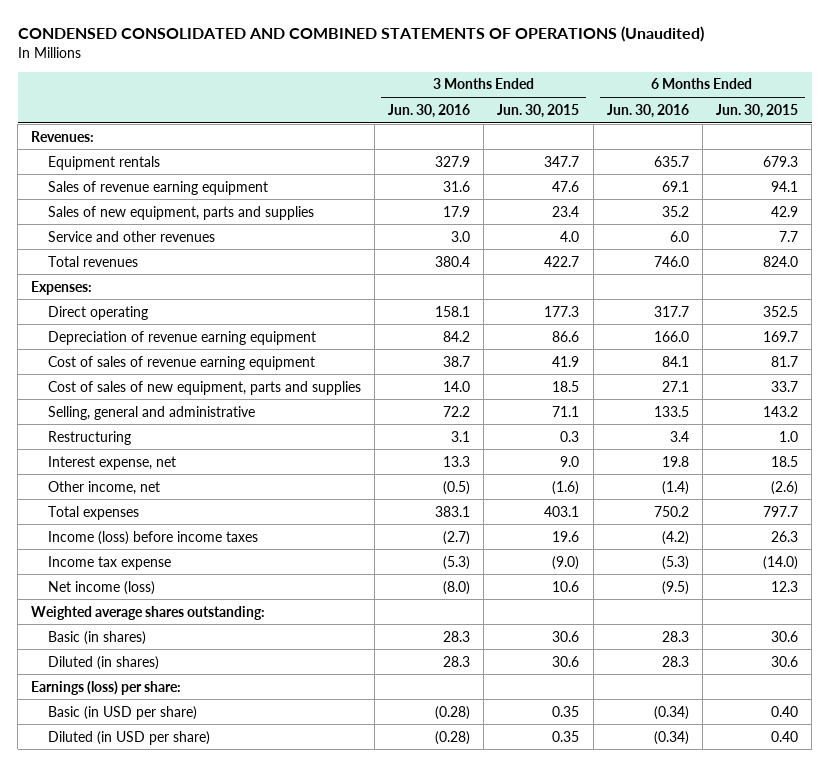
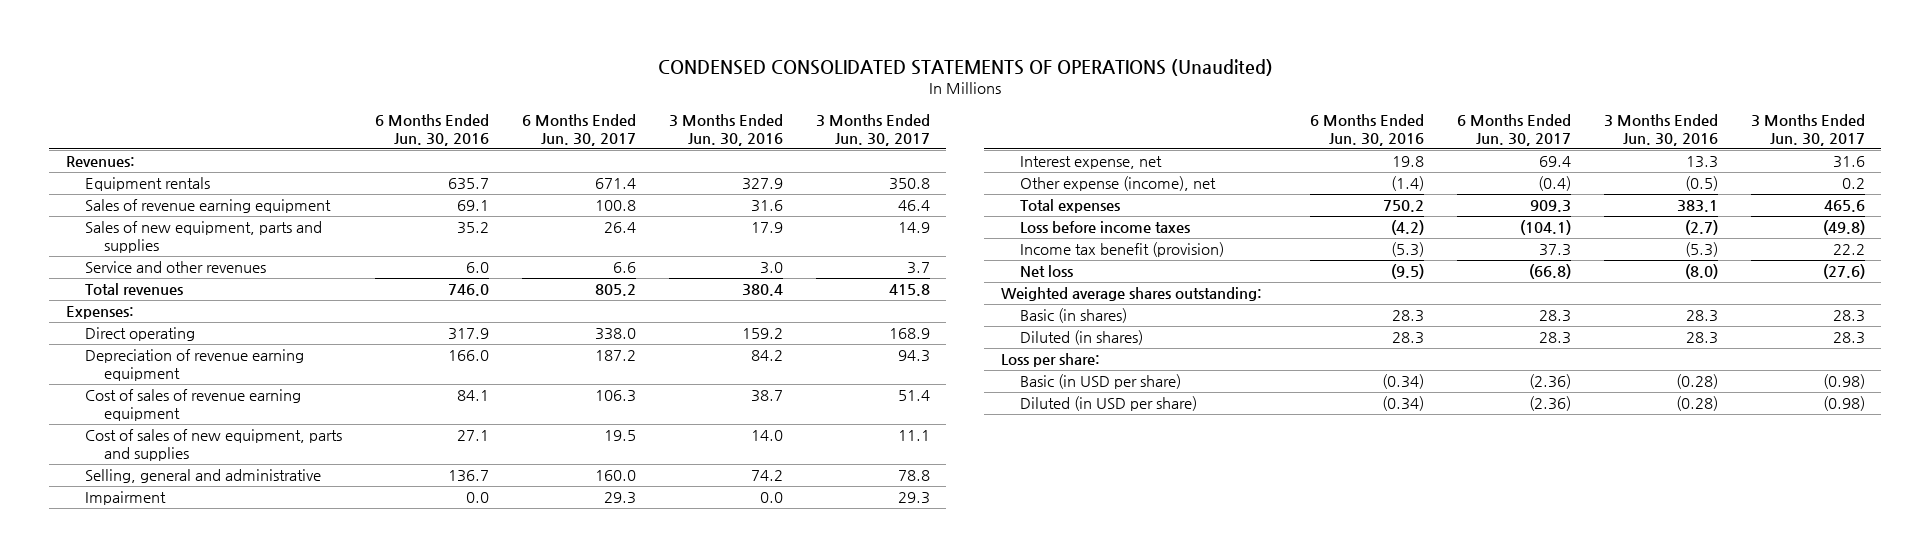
[17,26,704,43] CONDENSED CONSOLIDATED AND COMBINED STATEMENTS OF OPERATIONS (Unaudited) -> [658,58,1274,76] CONDENSED CONSOLIDATED STATEMENTS OF OPERATIONS (Unaudited)
[497,103,580,118] Jun. 30, 2015 -> none
[715,103,798,118] Jun. 30, 2015 -> none
none -> [521,113,636,146] 6 Months Ended Jun. 30, 2017
none -> [815,113,930,146] 3 Months Ended Jun. 30, 2017
[435,305,471,317] 158.1 -> [741,328,783,340] 159.2
[653,305,689,317] 317.7 -> [448,328,490,341] 317.9
[47,430,131,445] Restructuring -> none
[443,405,471,417] 72.2 -> [750,470,783,482] 74.2
[653,405,689,417] 133.5 -> [448,470,490,483] 136.7
none -> [85,491,167,506] Impairment
[47,480,160,495] Other income, net -> [1019,176,1216,192] Other expense (income), net
[47,530,258,545] Income (loss) before income taxes -> [1019,221,1190,234] Loss before income taxes
[47,555,171,570] Income tax expense -> [1019,242,1224,258] Income tax benefit (provision)
[47,580,155,595] Net income (loss) -> [1019,265,1073,278] Net loss
[31,680,182,695] Earnings (loss) per share: -> [1000,353,1100,368] Loss per share:

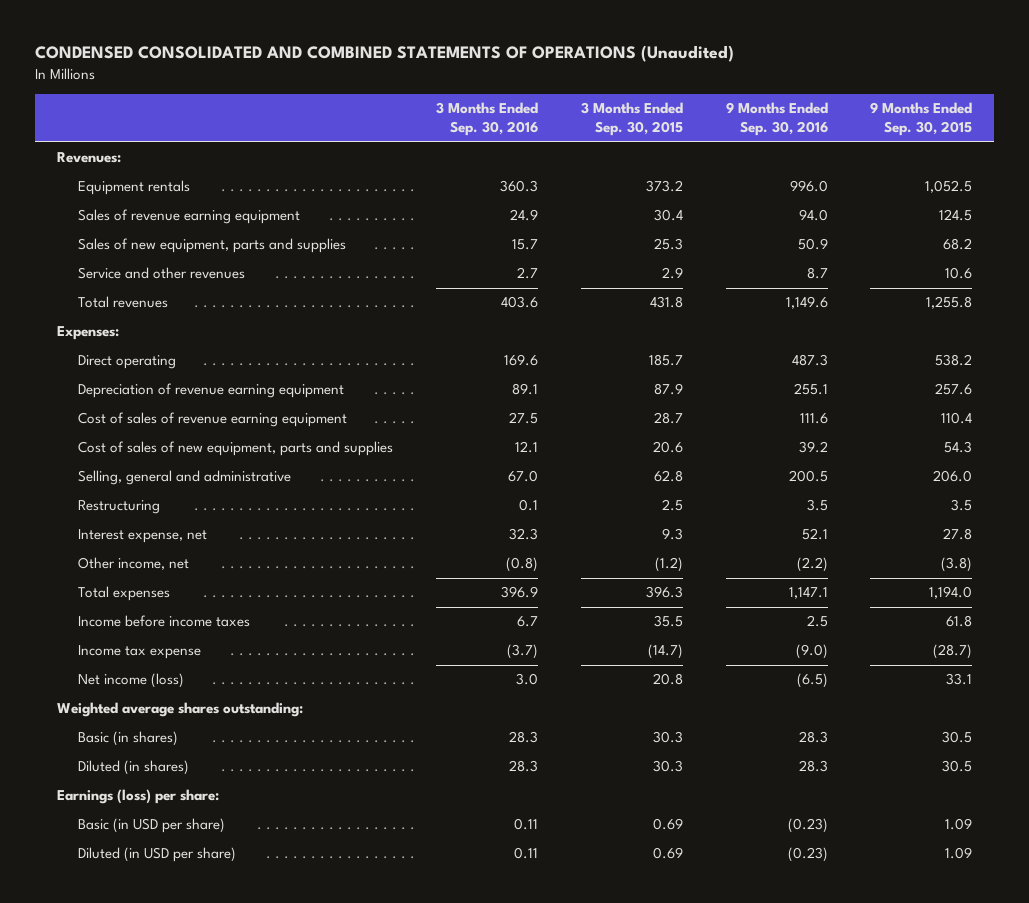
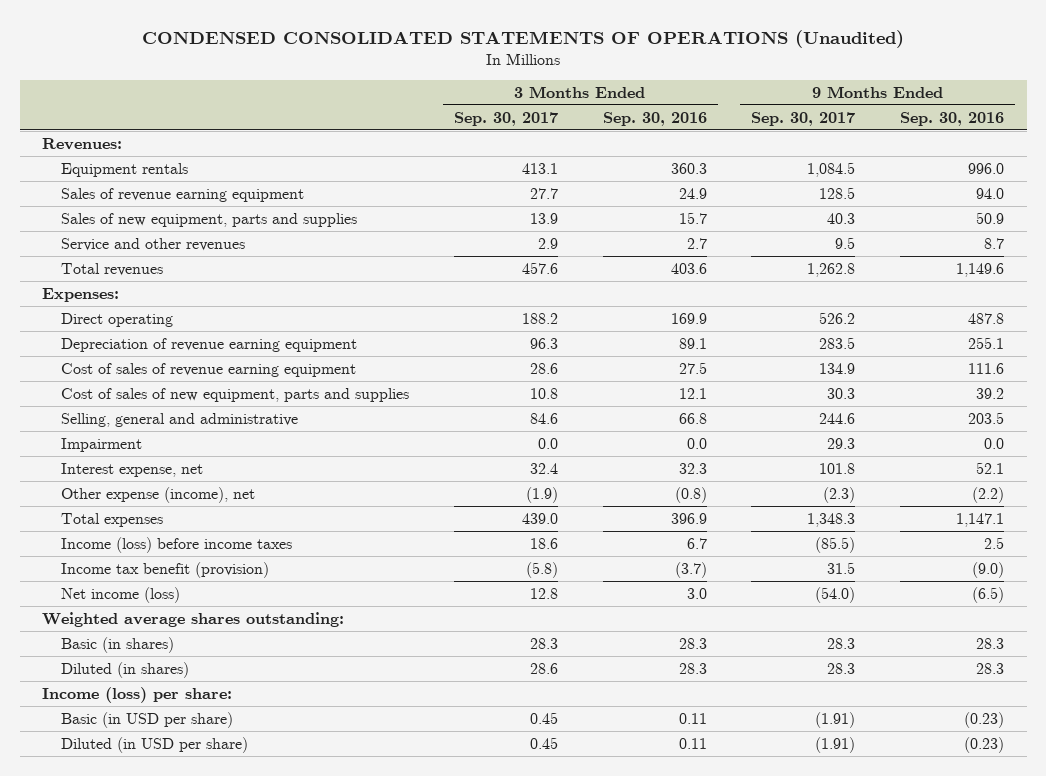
[35,45,735,63] CONDENSED CONSOLIDATED AND COMBINED STATEMENTS OF OPERATIONS (Unaudited) -> [142,29,905,48] CONDENSED CONSOLIDATED STATEMENTS OF OPERATIONS (Unaudited)
[580,102,683,137] 3 Months Ended Sep. 30, 2015 -> none
[870,102,973,137] 9 Months Ended Sep. 30, 2015 -> none
none -> [453,111,558,126] Sep. 30, 2017
none -> [751,111,856,126] Sep. 30, 2017
[504,354,539,367] 169.6 -> [670,312,707,324] 169.9
[791,354,828,367] 487.3 -> [968,312,1005,324] 487.8
[78,500,161,515] Restructuring -> none
[508,470,539,483] 67.0 -> [678,412,707,424] 66.8
[788,470,828,483] 200.5 -> [968,411,1005,424] 203.5
none -> [60,437,142,452] Impairment
[78,557,190,571] Other income, net -> [60,486,255,503] Other expense (income), net
[78,615,251,628] Income before income taxes -> [60,536,292,553] Income (loss) before income taxes
[78,645,202,660] Income tax expense -> [60,561,269,578] Income tax benefit (provision)
[56,789,219,805] Earnings (loss) per share: -> [42,686,233,703] Income (loss) per share:

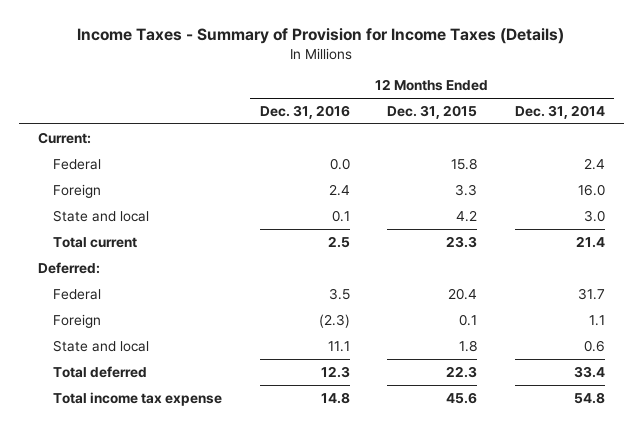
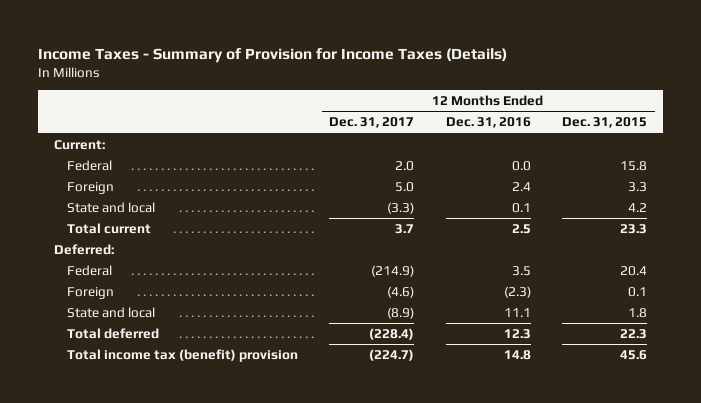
[514,104,605,119] Dec. 31, 2014 -> none
none -> [329,117,415,129] Dec. 31, 2017
[53,391,223,406] Total income tax expense -> [66,349,298,363] Total income tax (benefit) provision

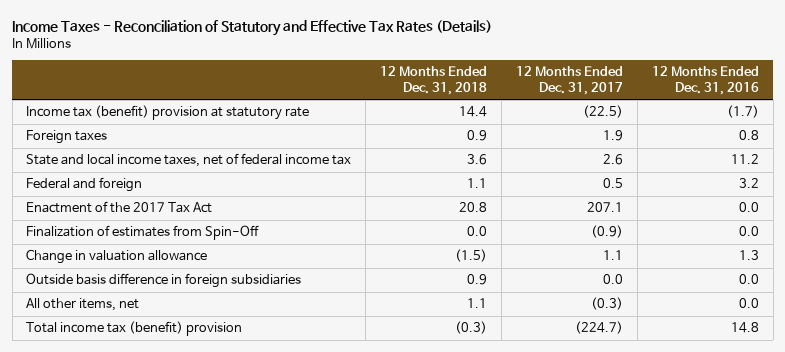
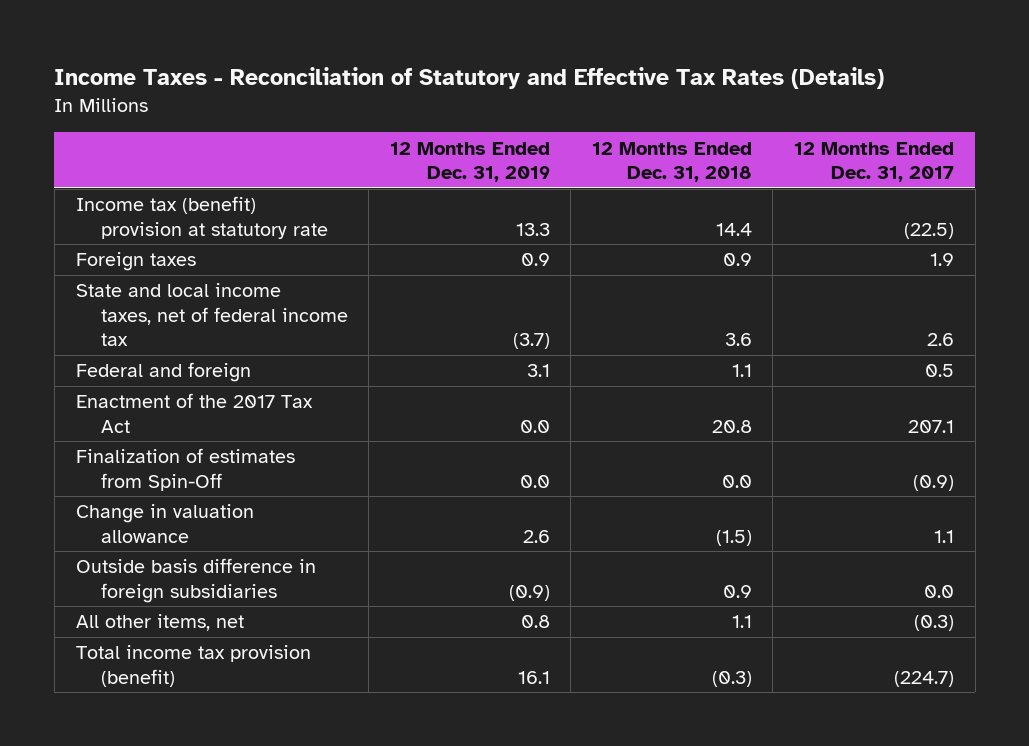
[651,66,759,95] 12 Months Ended Dec. 31, 2016 -> none
none -> [389,141,550,183] 12 Months Ended Dec. 31, 2019
[26,321,243,337] Total income tax (benefit) provision -> [75,645,311,687] Total income tax provision (benefit)

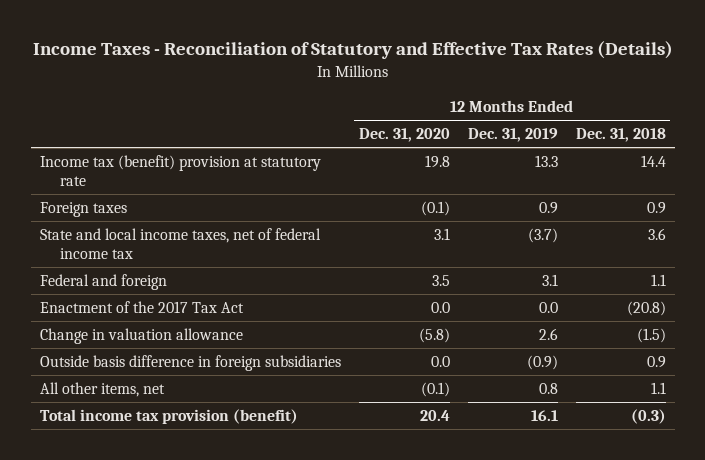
[793,141,954,183] 12 Months Ended Dec. 31, 2017 -> none
none -> [358,128,450,143] Dec. 31, 2020
[75,448,295,491] Finalization of estimates from Spin-Off -> none
[711,419,752,433] 20.8 -> [626,301,666,317] (20.8)

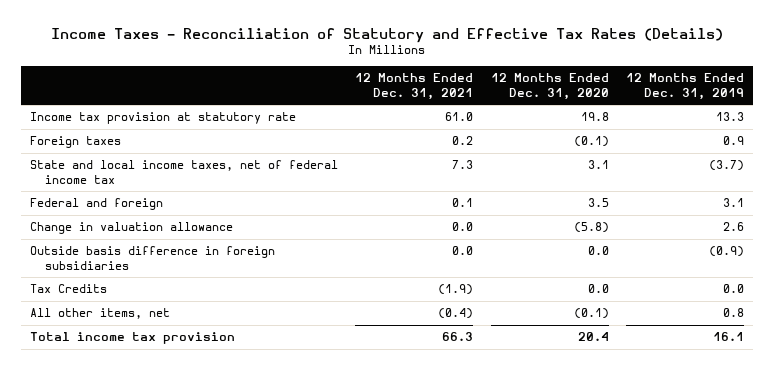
[575,128,666,143] Dec. 31, 2018 -> none
none -> [355,73,474,100] 12 Months Ended Dec. 31, 2021
[39,155,321,186] Income tax (benefit) provision at statutory rate -> [29,112,296,125] Income tax provision at statutory rate
[39,301,244,314] Enactment of the 2017 Tax Act -> none
none -> [29,284,107,294] Tax Credits
[39,409,298,425] Total income tax provision (benefit) -> [29,332,235,345] Total income tax provision

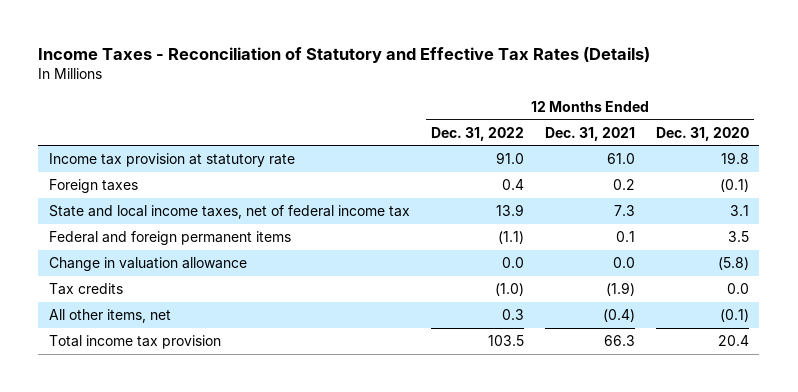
[626,73,745,100] 12 Months Ended Dec. 31, 2019 -> none
none -> [430,126,524,141] Dec. 31, 2022
[29,198,163,211] Federal and foreign -> [48,231,291,246] Federal and foreign permanent items
[29,246,275,270] Outside basis difference in foreign subsidiaries -> none
[29,284,107,294] Tax Credits -> [48,283,123,296] Tax credits

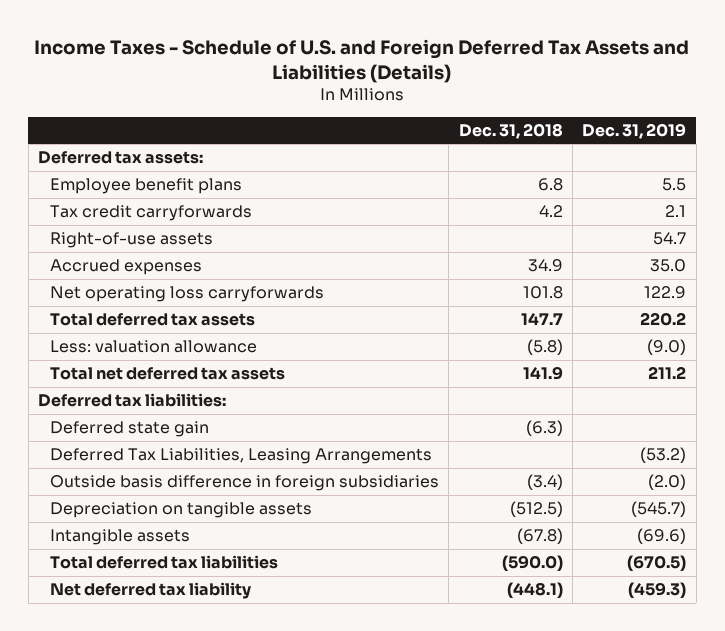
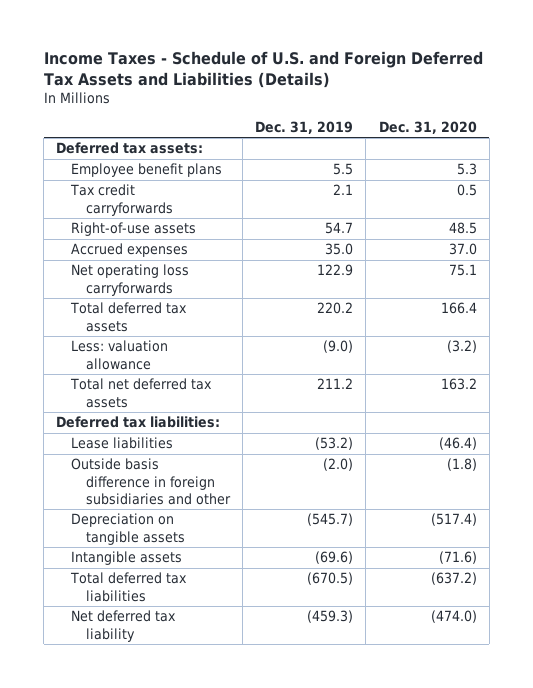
[458,122,563,139] Dec. 31, 2018 -> none
none -> [378,120,477,134] Dec. 31, 2020
[49,421,209,438] Deferred state gain -> none
[49,448,432,465] Deferred Tax Liabilities, Leasing Arrangements -> [71,437,174,450] Lease liabilities
[49,475,439,492] Outside basis difference in foreign subsidiaries -> [71,458,231,505] Outside basis difference in foreign subsidiaries and other

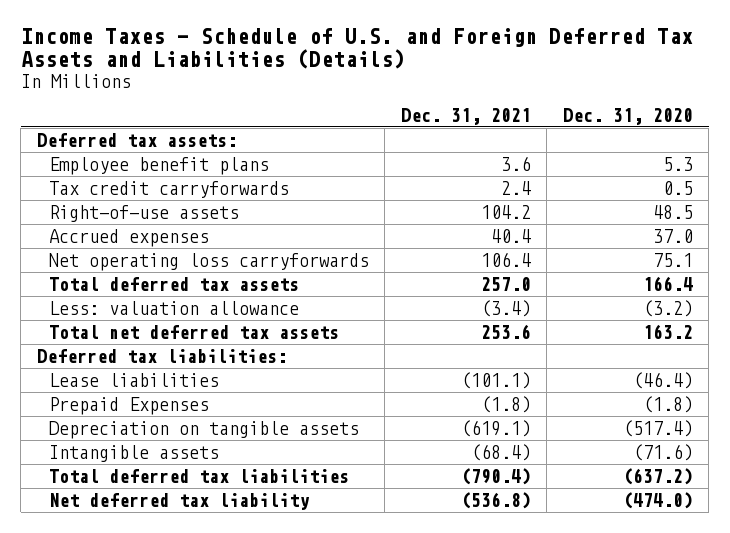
[255,120,354,134] Dec. 31, 2019 -> none
none -> [400,107,531,125] Dec. 31, 2021
[71,458,231,505] Outside basis difference in foreign subsidiaries and other -> none
none -> [48,396,209,415] Prepaid Expenses

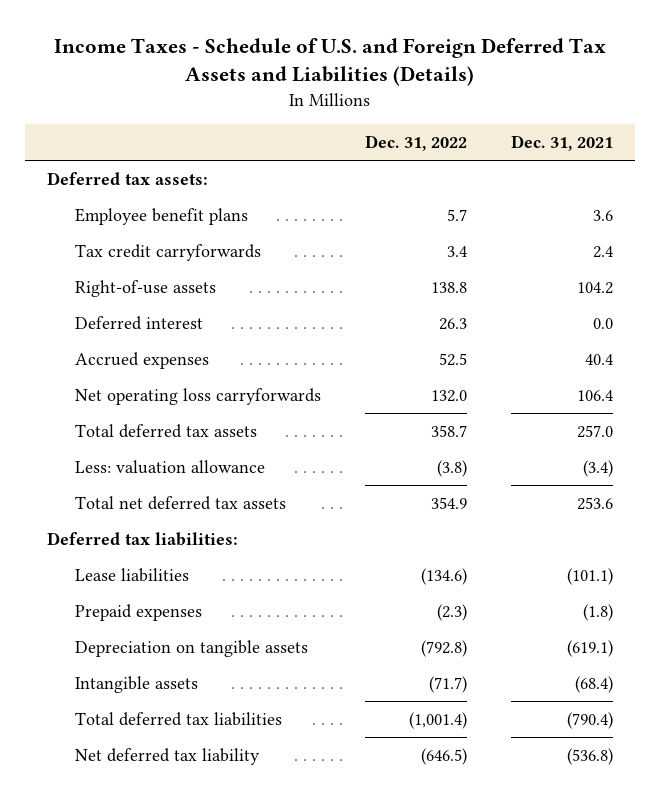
[562,107,693,125] Dec. 31, 2020 -> none
none -> [364,134,467,151] Dec. 31, 2022
none -> [74,316,203,331] Deferred interest
[48,396,209,415] Prepaid Expenses -> [74,604,202,622] Prepaid expenses

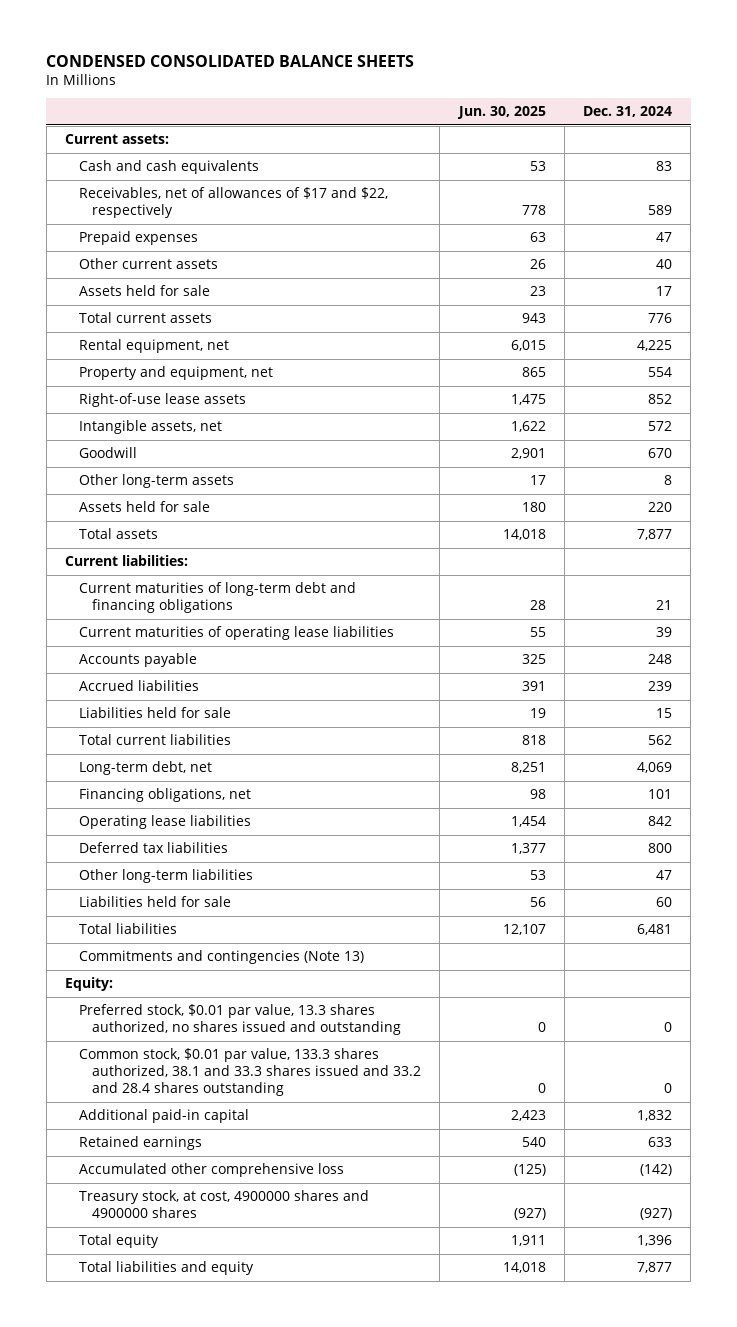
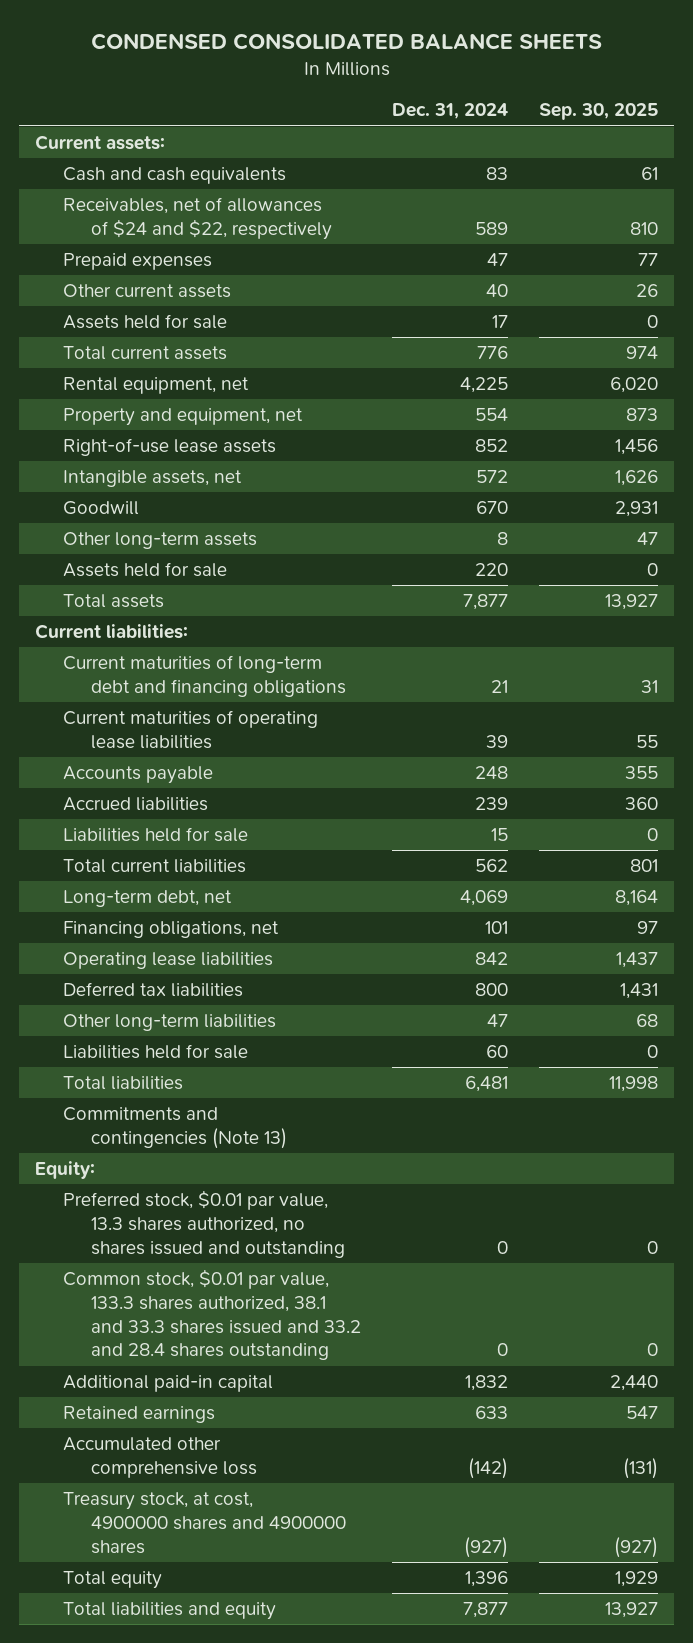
[456,106,546,120] Jun. 30, 2025 -> none
none -> [539,103,659,121] Sep. 30, 2025
[78,186,388,219] Receivables, net of allowances of $17 and $22, respectively -> [63,197,333,240] Receivables, net of allowances of $24 and $22, respectively

